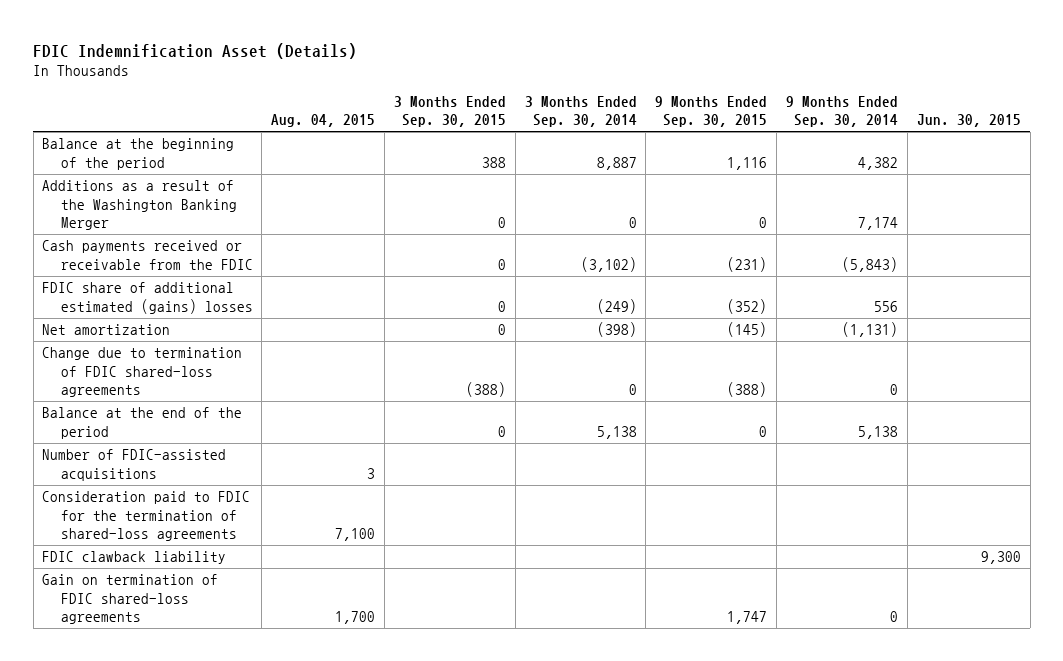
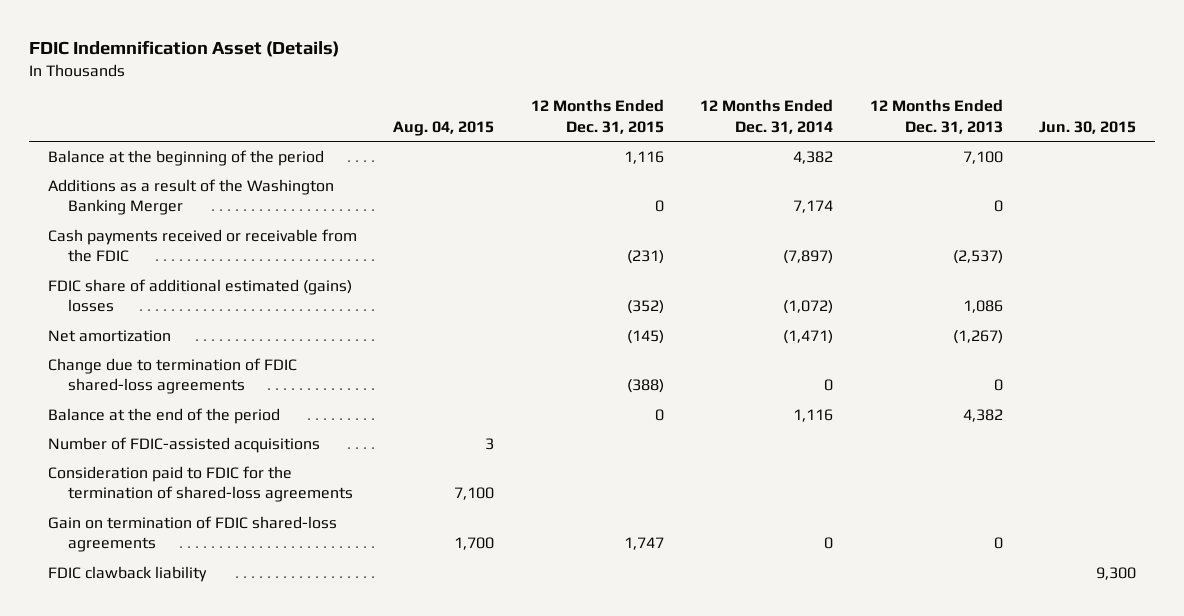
[393,95,506,128] 3 Months Ended Sep. 30, 2015 -> none
[524,95,637,128] 3 Months Ended Sep. 30, 2014 -> none
[655,95,768,128] 9 Months Ended Sep. 30, 2015 -> none
[786,95,899,128] 9 Months Ended Sep. 30, 2014 -> none
none -> [530,99,664,134] 12 Months Ended Dec. 31, 2015
none -> [700,99,834,134] 12 Months Ended Dec. 31, 2014
none -> [869,99,1003,134] 12 Months Ended Dec. 31, 2013
[42,551,227,565] FDIC clawback liability -> [47,565,207,582] FDIC clawback liability

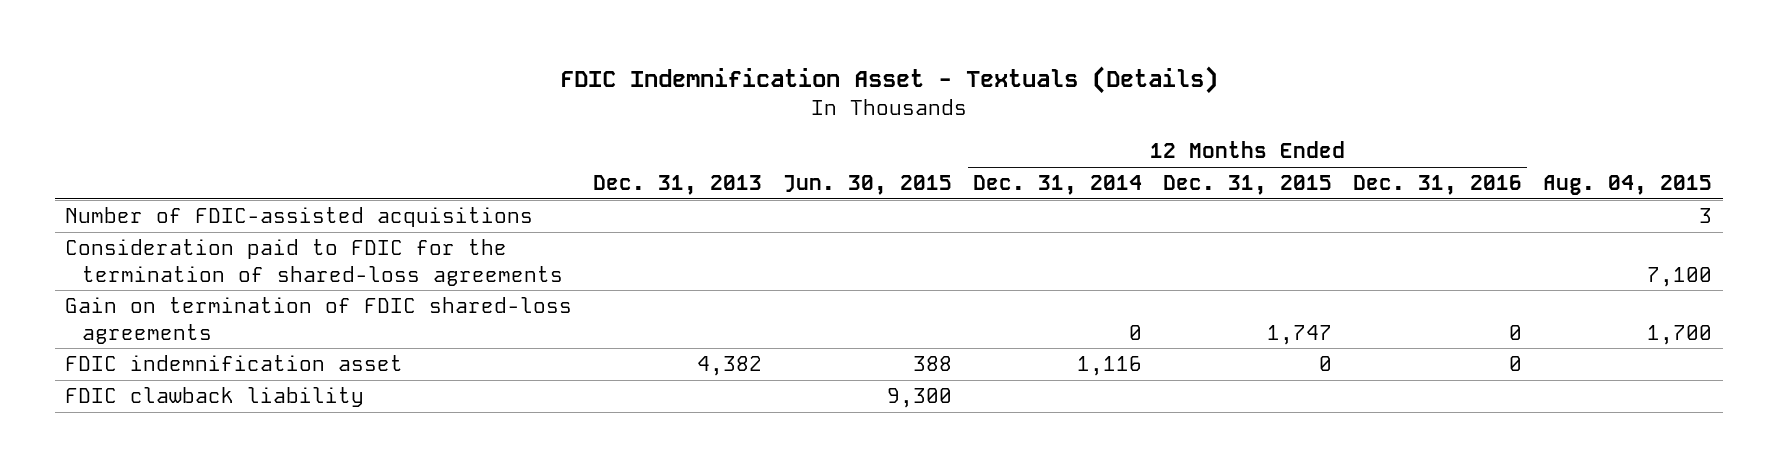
[29,40,340,58] FDIC Indemnification Asset (Details) -> [559,65,1218,94] FDIC Indemnification Asset - Textuals (Details)
[869,99,1003,134] 12 Months Ended Dec. 31, 2013 -> none
none -> [593,175,763,196] Dec. 31, 2013
none -> [1353,175,1523,196] Dec. 31, 2016
[47,149,324,166] Balance at the beginning of the period -> none
[47,178,334,216] Additions as a result of the Washington Banking Merger -> none
[47,228,357,263] Cash payments received or receivable from the FDIC -> none
[47,278,352,313] FDIC share of additional estimated (gains) losses -> none
[47,329,171,342] Net amortization -> none
[47,357,297,395] Change due to termination of FDIC shared-loss agreements -> none
[47,407,280,424] Balance at the end of the period -> none
none -> [65,355,404,372] FDIC indemnification asset

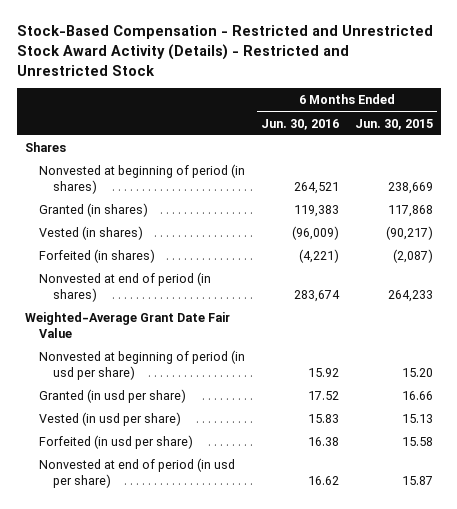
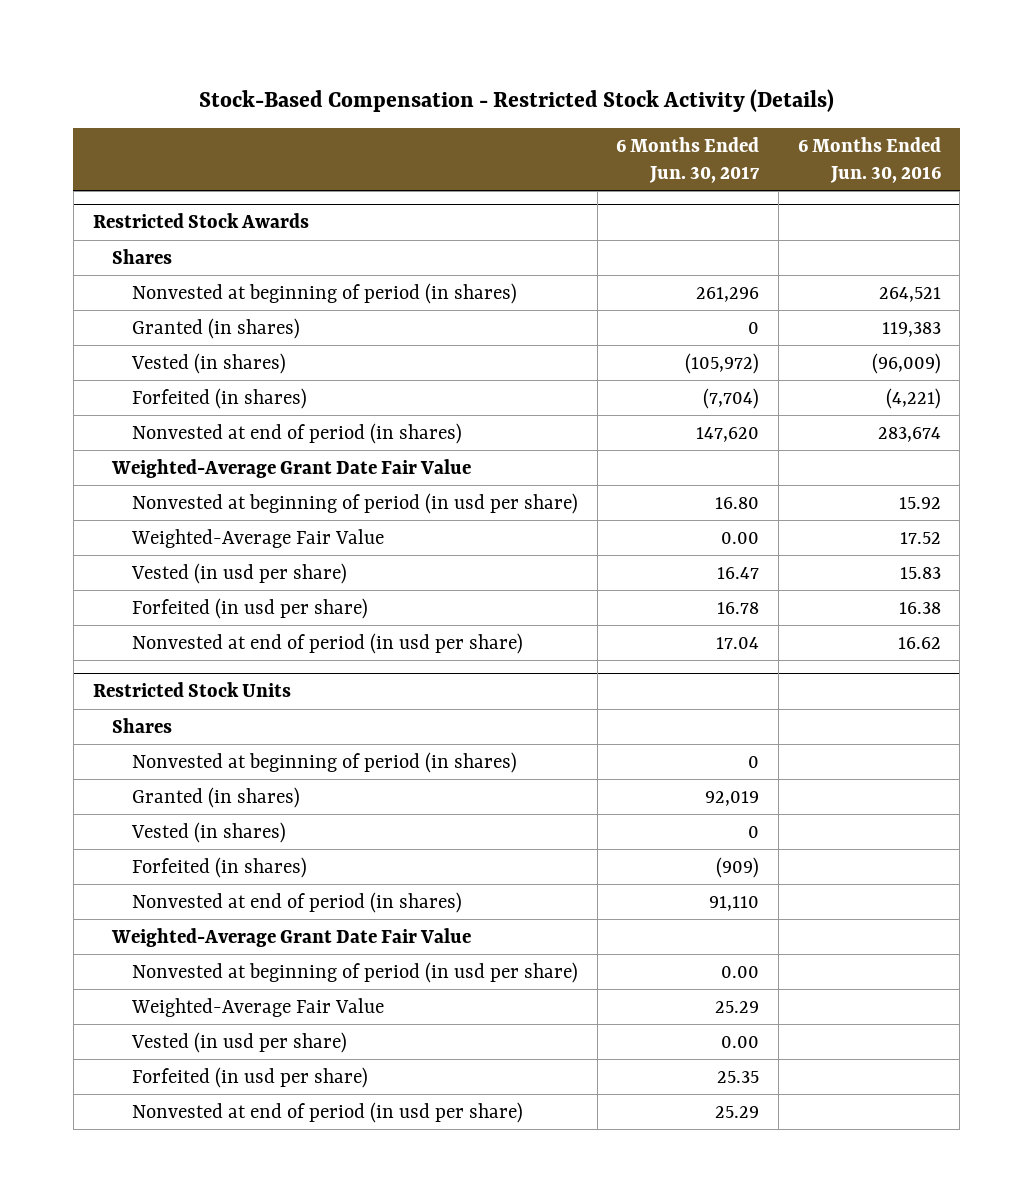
[16,25,433,76] Stock-Based Compensation - Restricted and Unrestricted Stock Award Activity (Details) - Restricted and Unrestricted Stock -> [198,88,834,112] Stock-Based Compensation - Restricted Stock Activity (Details)
[354,118,433,130] Jun. 30, 2015 -> none
none -> [616,136,761,183] 6 Months Ended Jun. 30, 2017
none -> [92,213,309,229] Restricted Stock Awards
[39,389,187,404] Granted (in usd per share) -> [130,528,384,548] Weighted-Average Fair Value
none -> [92,682,291,698] Restricted Stock Units
none -> [112,717,173,733] Shares
none -> [131,751,517,773] Nonvested at beginning of period (in shares)
none -> [131,786,300,808] Granted (in shares)
none -> [130,821,286,843] Vested (in shares)
none -> [131,856,307,878] Forfeited (in shares)
none -> [131,891,462,913] Nonvested at end of period (in shares)
none -> [111,927,472,947] Weighted-Average Grant Date Fair Value
none -> [131,961,578,983] Nonvested at beginning of period (in usd per share)
none -> [130,997,384,1017] Weighted-Average Fair Value
none -> [130,1031,347,1053] Vested (in usd per share)
none -> [131,1066,368,1088] Forfeited (in usd per share)
none -> [131,1101,523,1123] Nonvested at end of period (in usd per share)

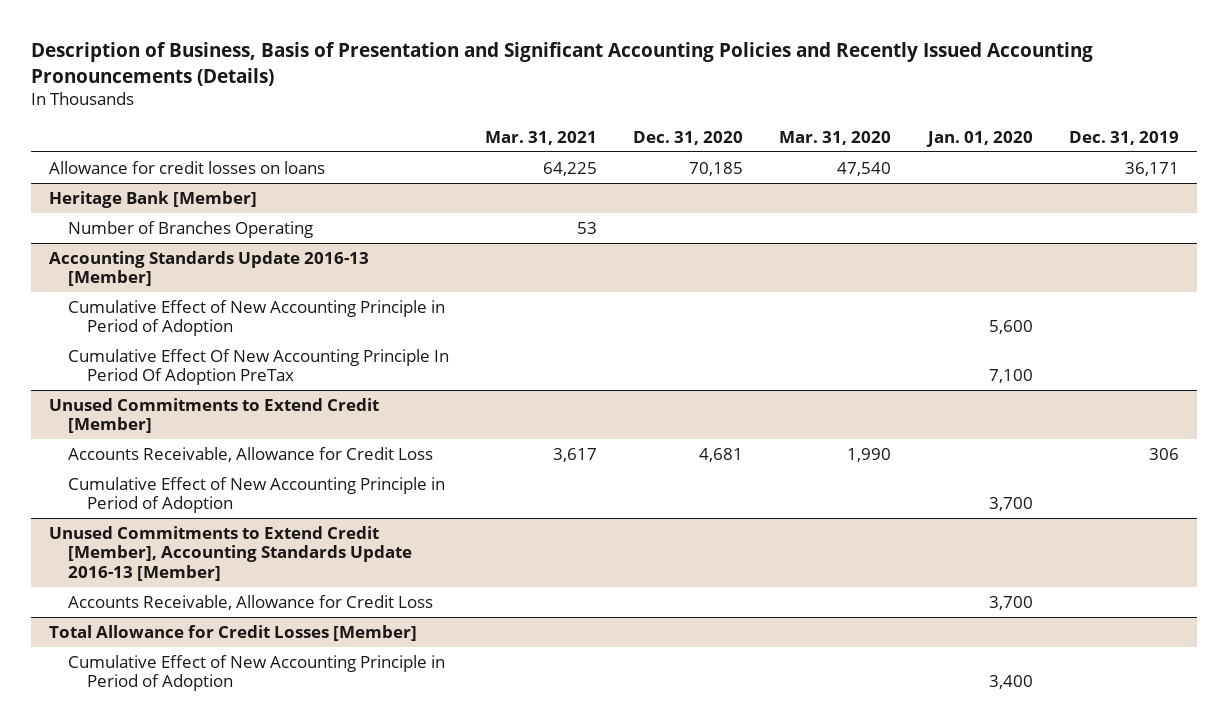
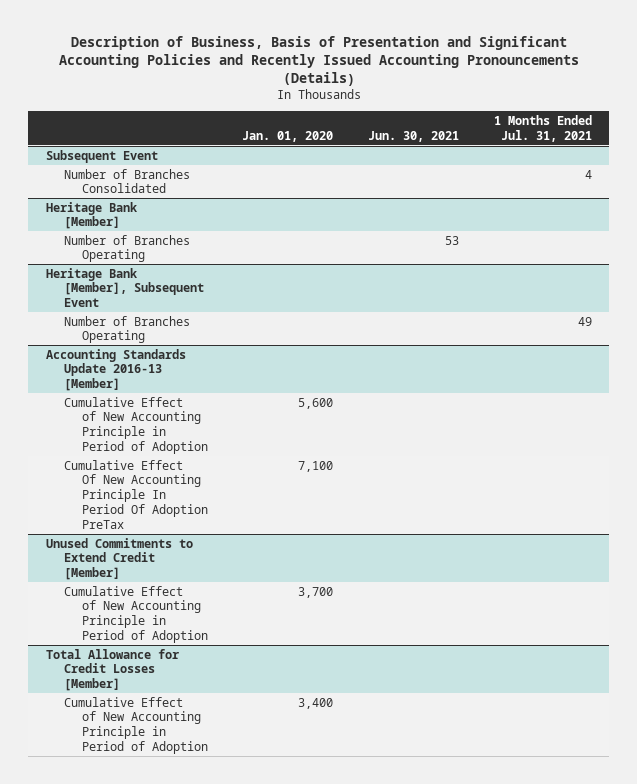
[485,130,598,145] Mar. 31, 2021 -> none
[633,130,744,145] Dec. 31, 2020 -> none
[779,130,892,145] Mar. 31, 2020 -> none
[1068,130,1179,145] Dec. 31, 2019 -> none
none -> [368,130,460,142] Jun. 30, 2021
none -> [493,114,592,142] 1 Months Ended Jul. 31, 2021
[49,160,326,174] Allowance for credit losses on loans -> none
none -> [45,149,158,163] Subsequent Event
none -> [63,168,190,194] Number of Branches Consolidated
none -> [45,267,204,308] Heritage Bank [Member], Subsequent Event
none -> [63,315,190,344] Number of Branches Operating
[67,446,433,462] Accounts Receivable, Allowance for Credit Loss -> none
[49,525,412,582] Unused Commitments to Extend Credit [Member], Accounting Standards Update 2016-13 [Member] -> none
[67,594,433,610] Accounts Receivable, Allowance for Credit Loss -> none

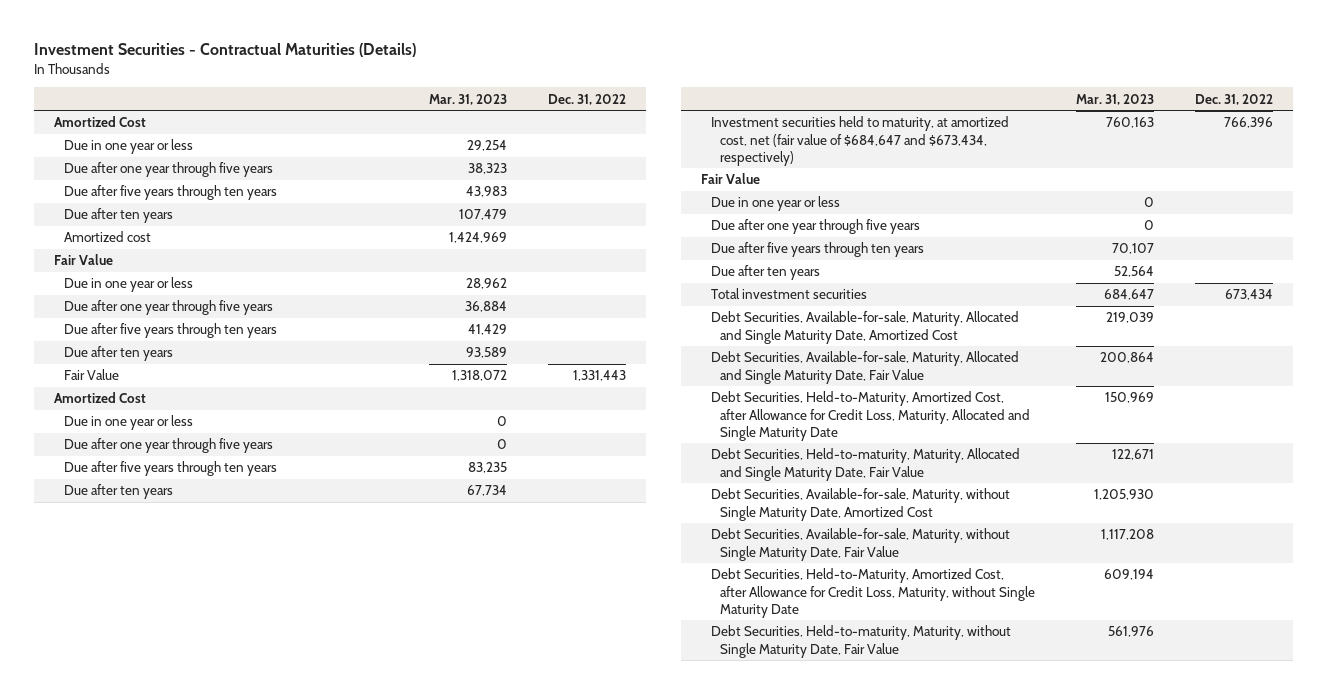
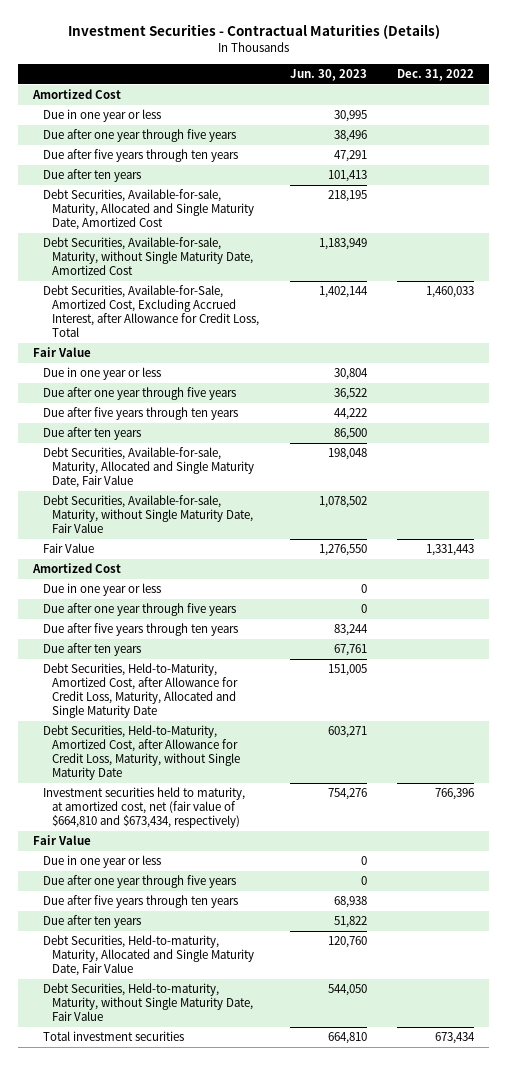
[429,93,508,105] Mar. 31, 2023 -> none
none -> [289,69,367,82] Jun. 30, 2023
[63,231,151,243] Amortized cost -> none
[710,311,1019,344] Debt Securities, Available-for-sale, Maturity, Allocated and Single Maturity Date, Amortized Cost -> [42,189,255,231] Debt Securities, Available-for-sale, Maturity, Allocated and Single Maturity Date, Amortized Cost
[710,488,1010,521] Debt Securities, Available-for-sale, Maturity, without Single Maturity Date, Amortized Cost -> [42,237,254,276] Debt Securities, Available-for-sale, Maturity, without Single Maturity Date, Amortized Cost
none -> [42,285,260,338] Debt Securities, Available-for-Sale, Amortized Cost, Excluding Accrued Interest, after Allowance for Credit Loss, Total
[710,351,1019,384] Debt Securities, Available-for-sale, Maturity, Allocated and Single Maturity Date, Fair Value -> [42,447,255,489] Debt Securities, Available-for-sale, Maturity, Allocated and Single Maturity Date, Fair Value
[710,528,1010,561] Debt Securities, Available-for-sale, Maturity, without Single Maturity Date, Fair Value -> [42,495,254,534] Debt Securities, Available-for-sale, Maturity, without Single Maturity Date, Fair Value
[710,391,1031,441] Debt Securities, Held-to-Maturity, Amortized Cost, after Allowance for Credit Loss, Maturity, Allocated and Single Maturity Date -> [42,663,239,719] Debt Securities, Held-to-Maturity, Amortized Cost, after Allowance for Credit Loss, Maturity, Allocated and Single Maturity Date
[710,568,1036,618] Debt Securities, Held-to-Maturity, Amortized Cost, after Allowance for Credit Loss, Maturity, without Single Maturity Date -> [42,725,241,781] Debt Securities, Held-to-Maturity, Amortized Cost, after Allowance for Credit Loss, Maturity, without Single Maturity Date
[710,116,1009,166] Investment securities held to maturity, at amortized cost, net (fair value of $684,647 and $673,434, respectively) -> [42,787,245,829] Investment securities held to maturity, at amortized cost, net (fair value of $664,810 and $673,434, respectively)
[710,288,867,300] Total investment securities -> [42,1031,184,1042] Total investment securities

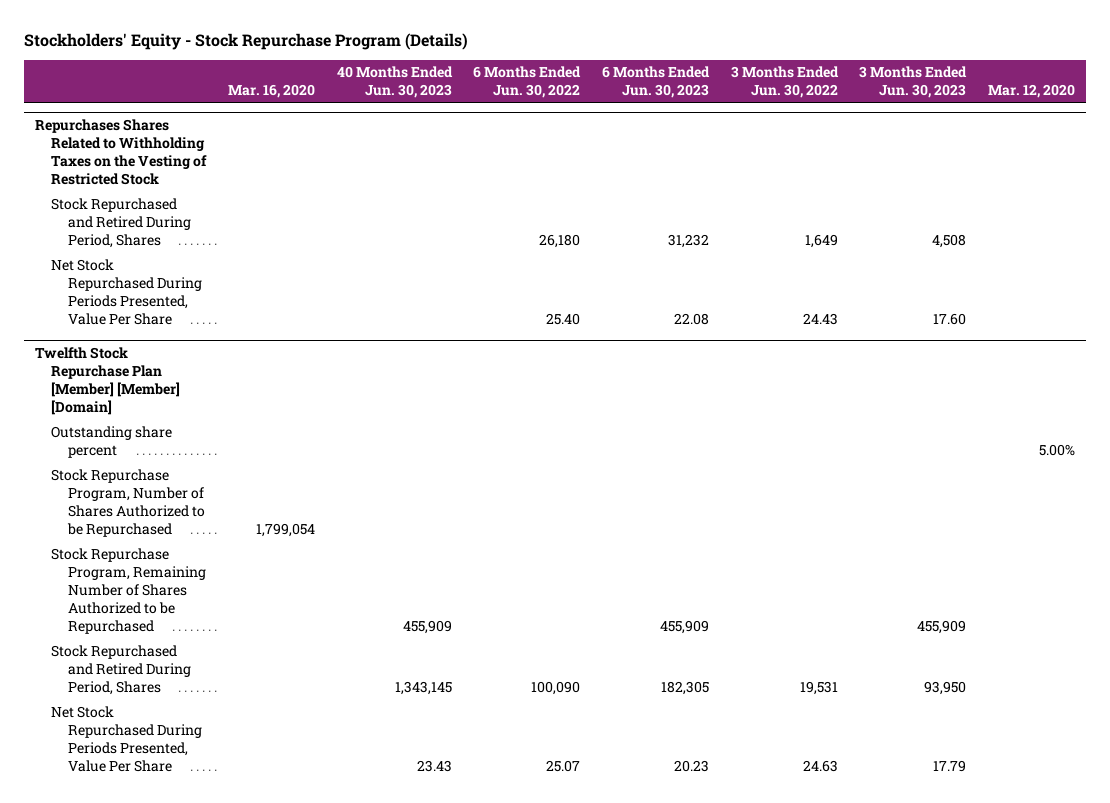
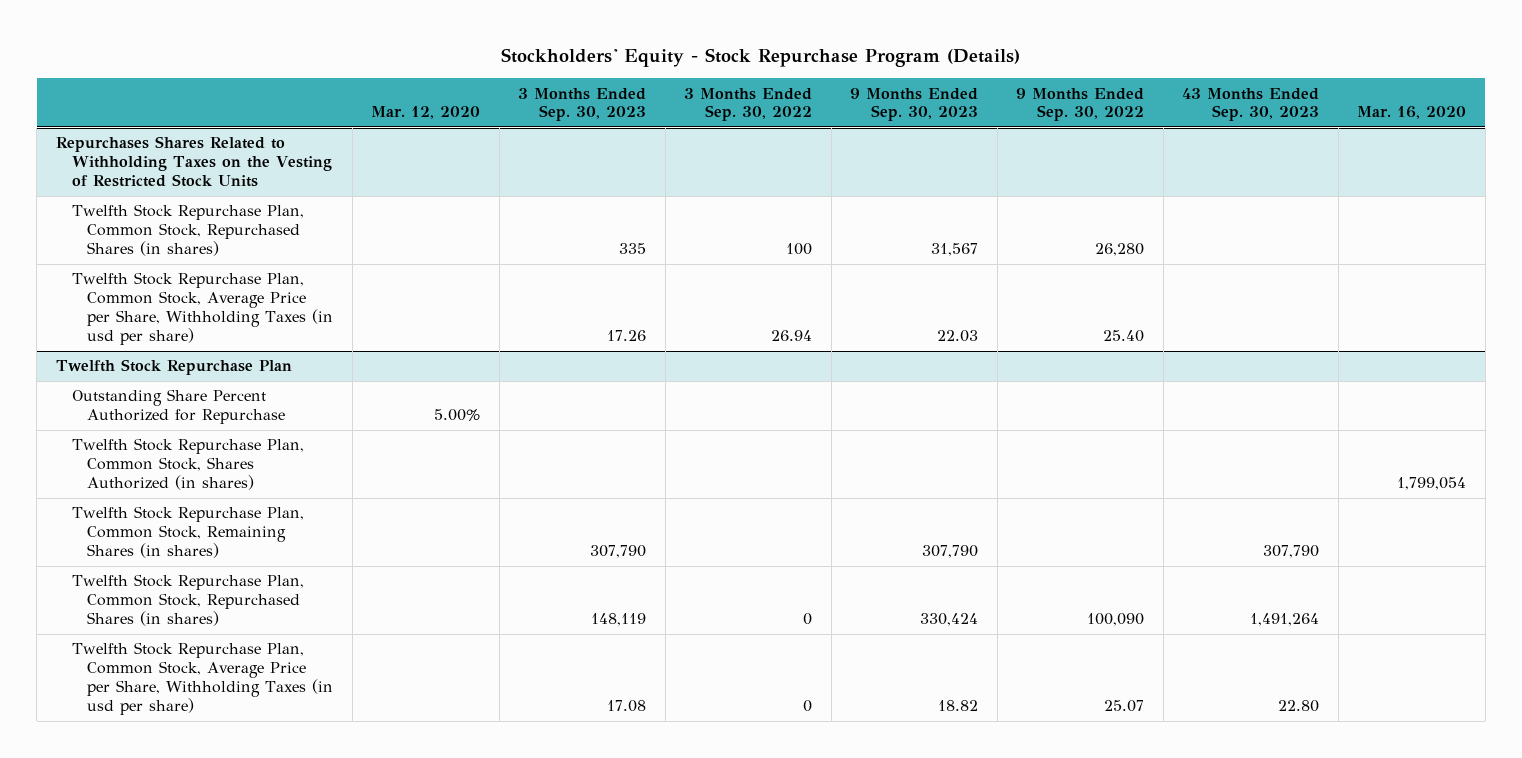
[336,66,453,99] 40 Months Ended Jun. 30, 2023 -> none
[473,66,582,99] 6 Months Ended Jun. 30, 2022 -> none
[601,66,710,99] 6 Months Ended Jun. 30, 2023 -> none
[730,66,839,99] 3 Months Ended Jun. 30, 2022 -> none
[859,66,968,99] 3 Months Ended Jun. 30, 2023 -> none
none -> [518,87,647,122] 3 Months Ended Sep. 30, 2023
none -> [684,87,813,122] 3 Months Ended Sep. 30, 2022
none -> [850,87,979,122] 9 Months Ended Sep. 30, 2023
none -> [1016,87,1145,122] 9 Months Ended Sep. 30, 2022
none -> [1182,87,1320,122] 43 Months Ended Sep. 30, 2023
[51,259,202,326] Net Stock Repurchased During Periods Presented, Value Per Share -> none
[51,706,202,773] Net Stock Repurchased During Periods Presented, Value Per Share -> none
[34,119,208,186] Repurchases Shares Related to Withholding Taxes on the Vesting of Restricted Stock -> [55,136,332,188] Repurchases Shares Related to Withholding Taxes on the Vesting of Restricted Stock Units
[51,198,191,249] Stock Repurchased and Retired During Period, Shares -> [71,204,304,257] Twelfth Stock Repurchase Plan, Common Stock, Repurchased Shares (in shares)
none -> [71,272,334,346] Twelfth Stock Repurchase Plan, Common Stock, Average Price per Share, Withholding Taxes (in usd per share)
[34,347,181,416] Twelfth Stock Repurchase Plan [Member] [Member] [Domain] -> [55,359,292,376] Twelfth Stock Repurchase Plan
[51,426,173,459] Outstanding share percent -> [71,389,286,425] Outstanding Share Percent Authorized for Repurchase
[51,469,205,538] Stock Repurchase Program, Number of Shares Authorized to be Repurchased -> [71,438,304,491] Twelfth Stock Repurchase Plan, Common Stock, Shares Authorized (in shares)
[51,548,206,635] Stock Repurchase Program, Remaining Number of Shares Authorized to be Repurchased -> [71,506,304,559] Twelfth Stock Repurchase Plan, Common Stock, Remaining Shares (in shares)
[51,645,191,696] Stock Repurchased and Retired During Period, Shares -> [71,574,304,627] Twelfth Stock Repurchase Plan, Common Stock, Repurchased Shares (in shares)
none -> [71,642,334,716] Twelfth Stock Repurchase Plan, Common Stock, Average Price per Share, Withholding Taxes (in usd per share)

